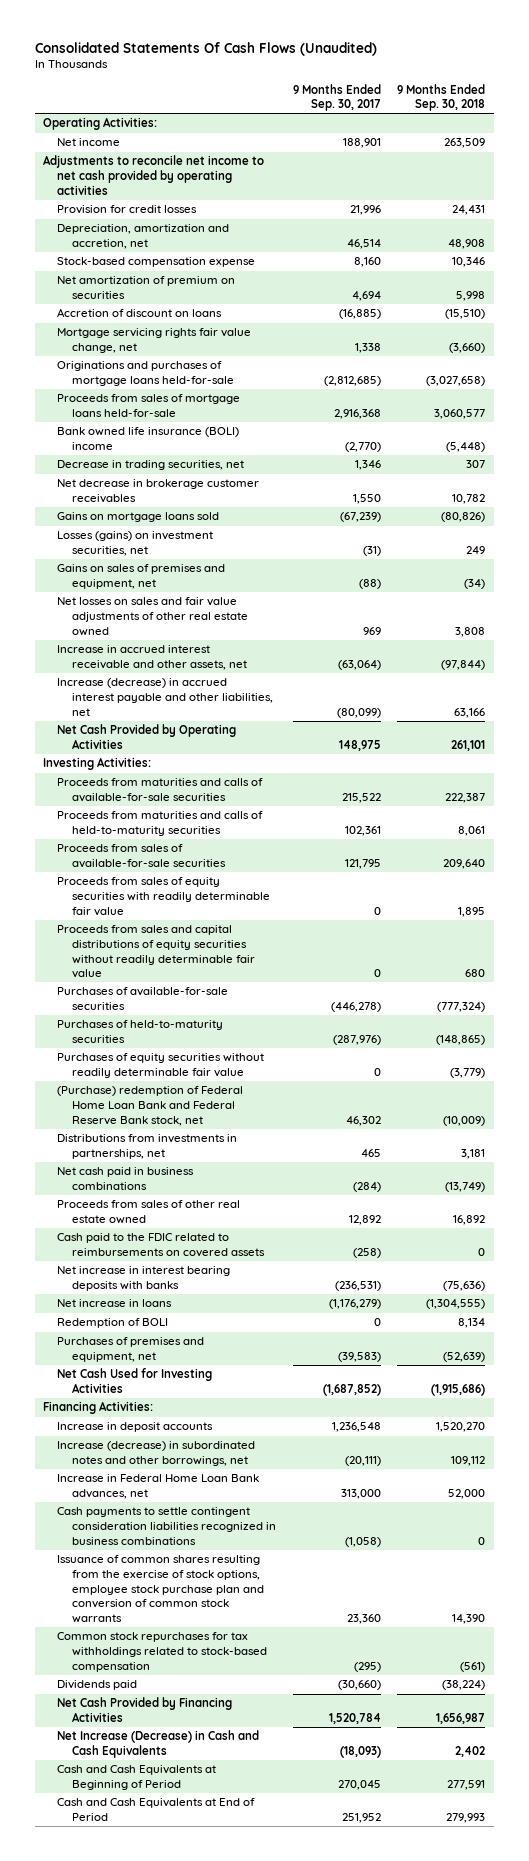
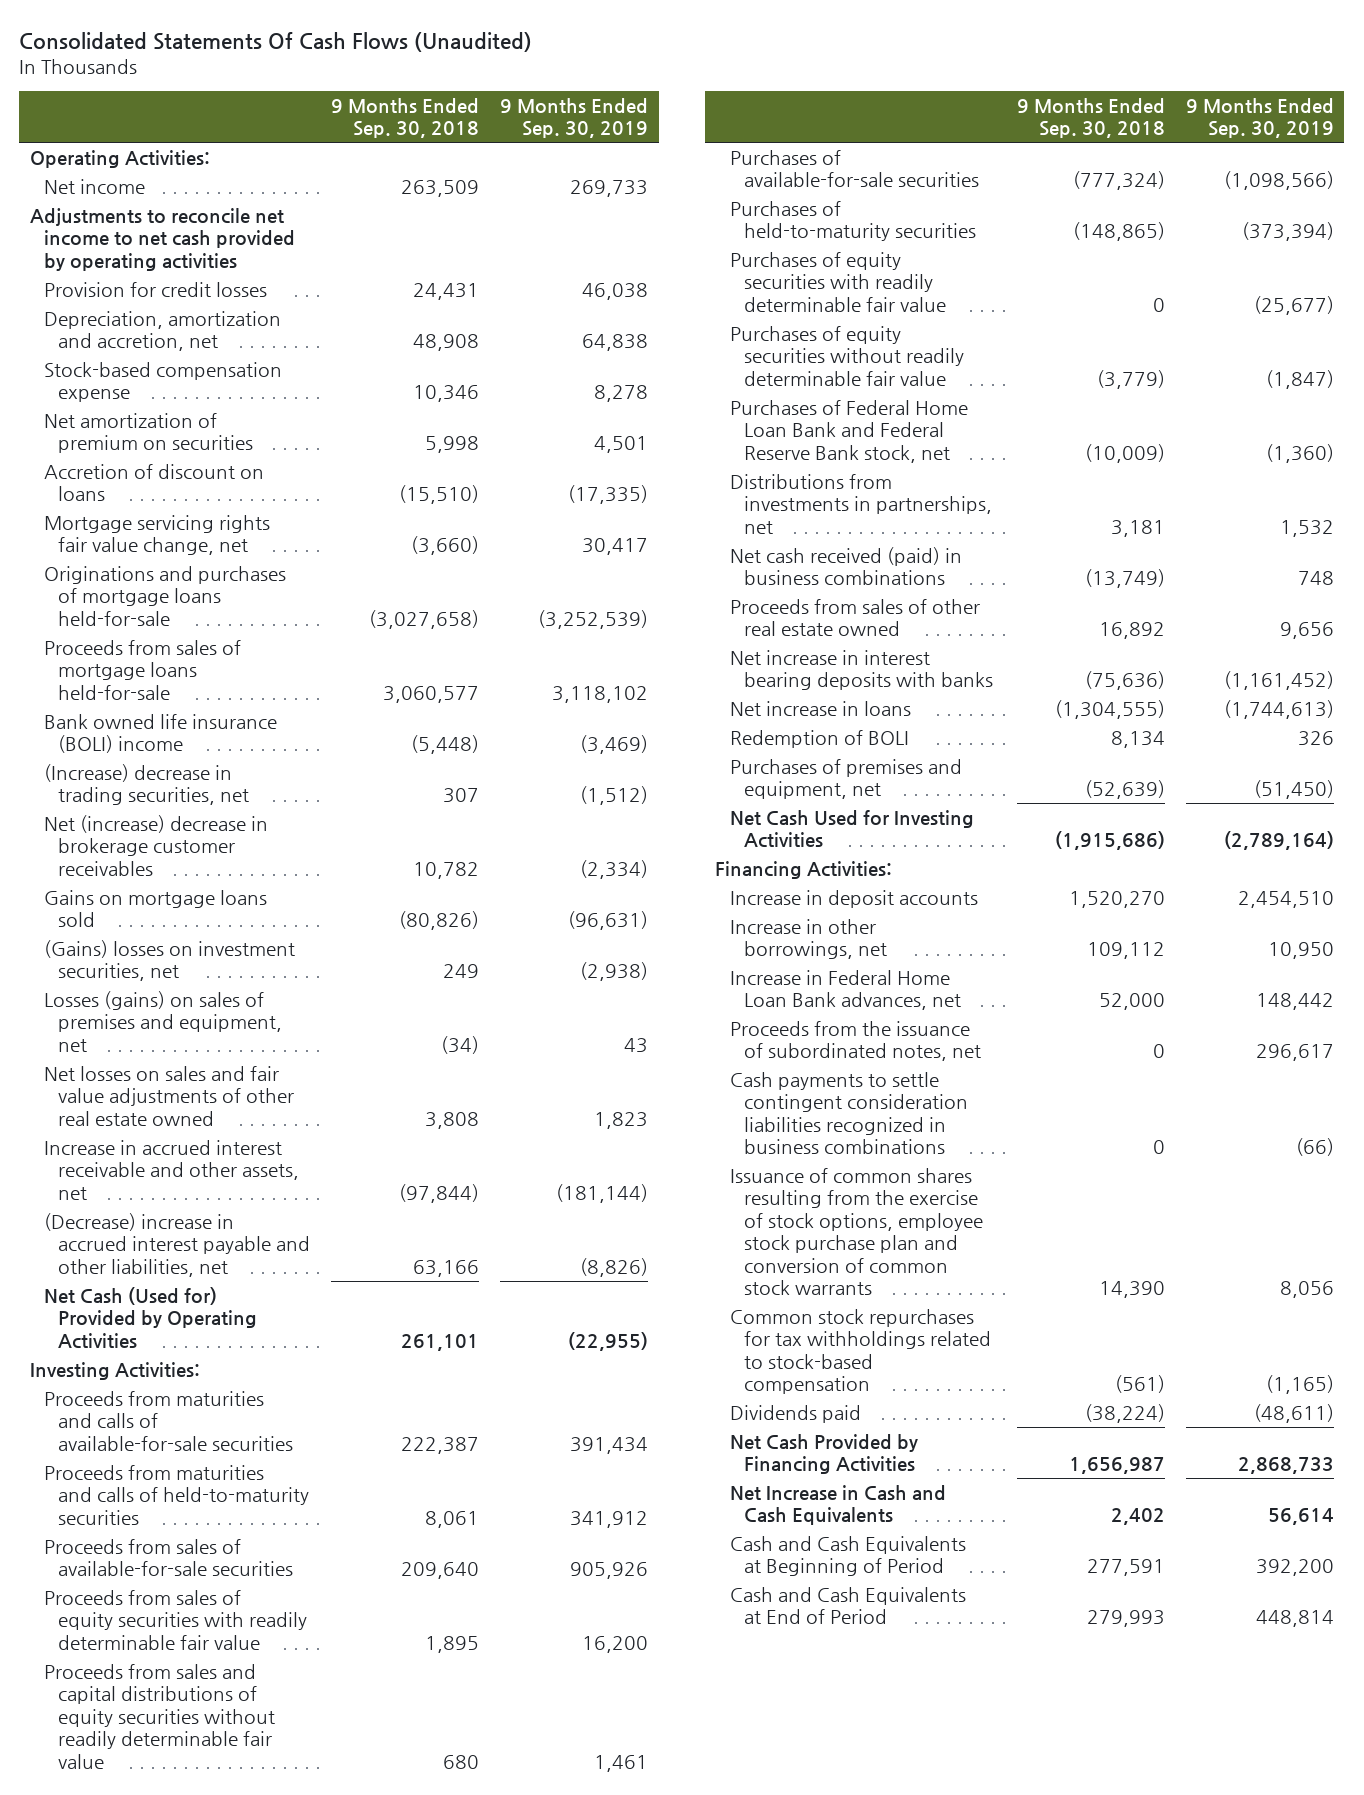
[292,83,381,112] 9 Months Ended Sep. 30, 2017 -> none
none -> [500,97,649,139] 9 Months Ended Sep. 30, 2019
[57,460,245,471] Decrease in trading securities, net -> [43,763,250,806] (Increase) decrease in trading securities, net
[57,479,260,503] Net decrease in brokerage customer receivables -> [43,814,268,876] Net (increase) decrease in brokerage customer receivables
[57,531,214,556] Losses (gains) on investment securities, net -> [43,939,295,982] (Gains) losses on investment securities, net
[57,564,226,589] Gains on sales of premises and equipment, net -> [43,990,283,1052] Losses (gains) on sales of premises and equipment, net
[57,678,273,716] Increase (decrease) in accrued interest payable and other liabilities, net -> [43,1212,311,1277] (Decrease) increase in accrued interest payable and other liabilities, net
[57,724,237,749] Net Cash Provided by Operating Activities -> [43,1286,258,1349] Net Cash (Used for) Provided by Operating Activities
none -> [729,251,947,312] Purchases of equity securities with readily determinable fair value
[57,1086,244,1126] (Purchase) redemption of Federal Home Loan Bank and Federal Reserve Bank stock, net -> [729,399,968,463] Purchases of Federal Home Loan Bank and Federal Reserve Bank stock, net
[57,1167,195,1190] Net cash paid in business combinations -> [729,546,962,586] Net cash received (paid) in business combinations
[57,1233,265,1257] Cash paid to the FDIC related to reimbursements on covered assets -> none
[57,1441,256,1466] Increase (decrease) in subordinated notes and other borrowings, net -> [729,918,888,960] Increase in other borrowings, net
none -> [729,1020,982,1062] Proceeds from the issuance of subordinated notes, net
[57,1730,260,1758] Net Increase (Decrease) in Cash and Cash Equivalents -> [729,1484,946,1526] Net Increase in Cash and Cash Equivalents

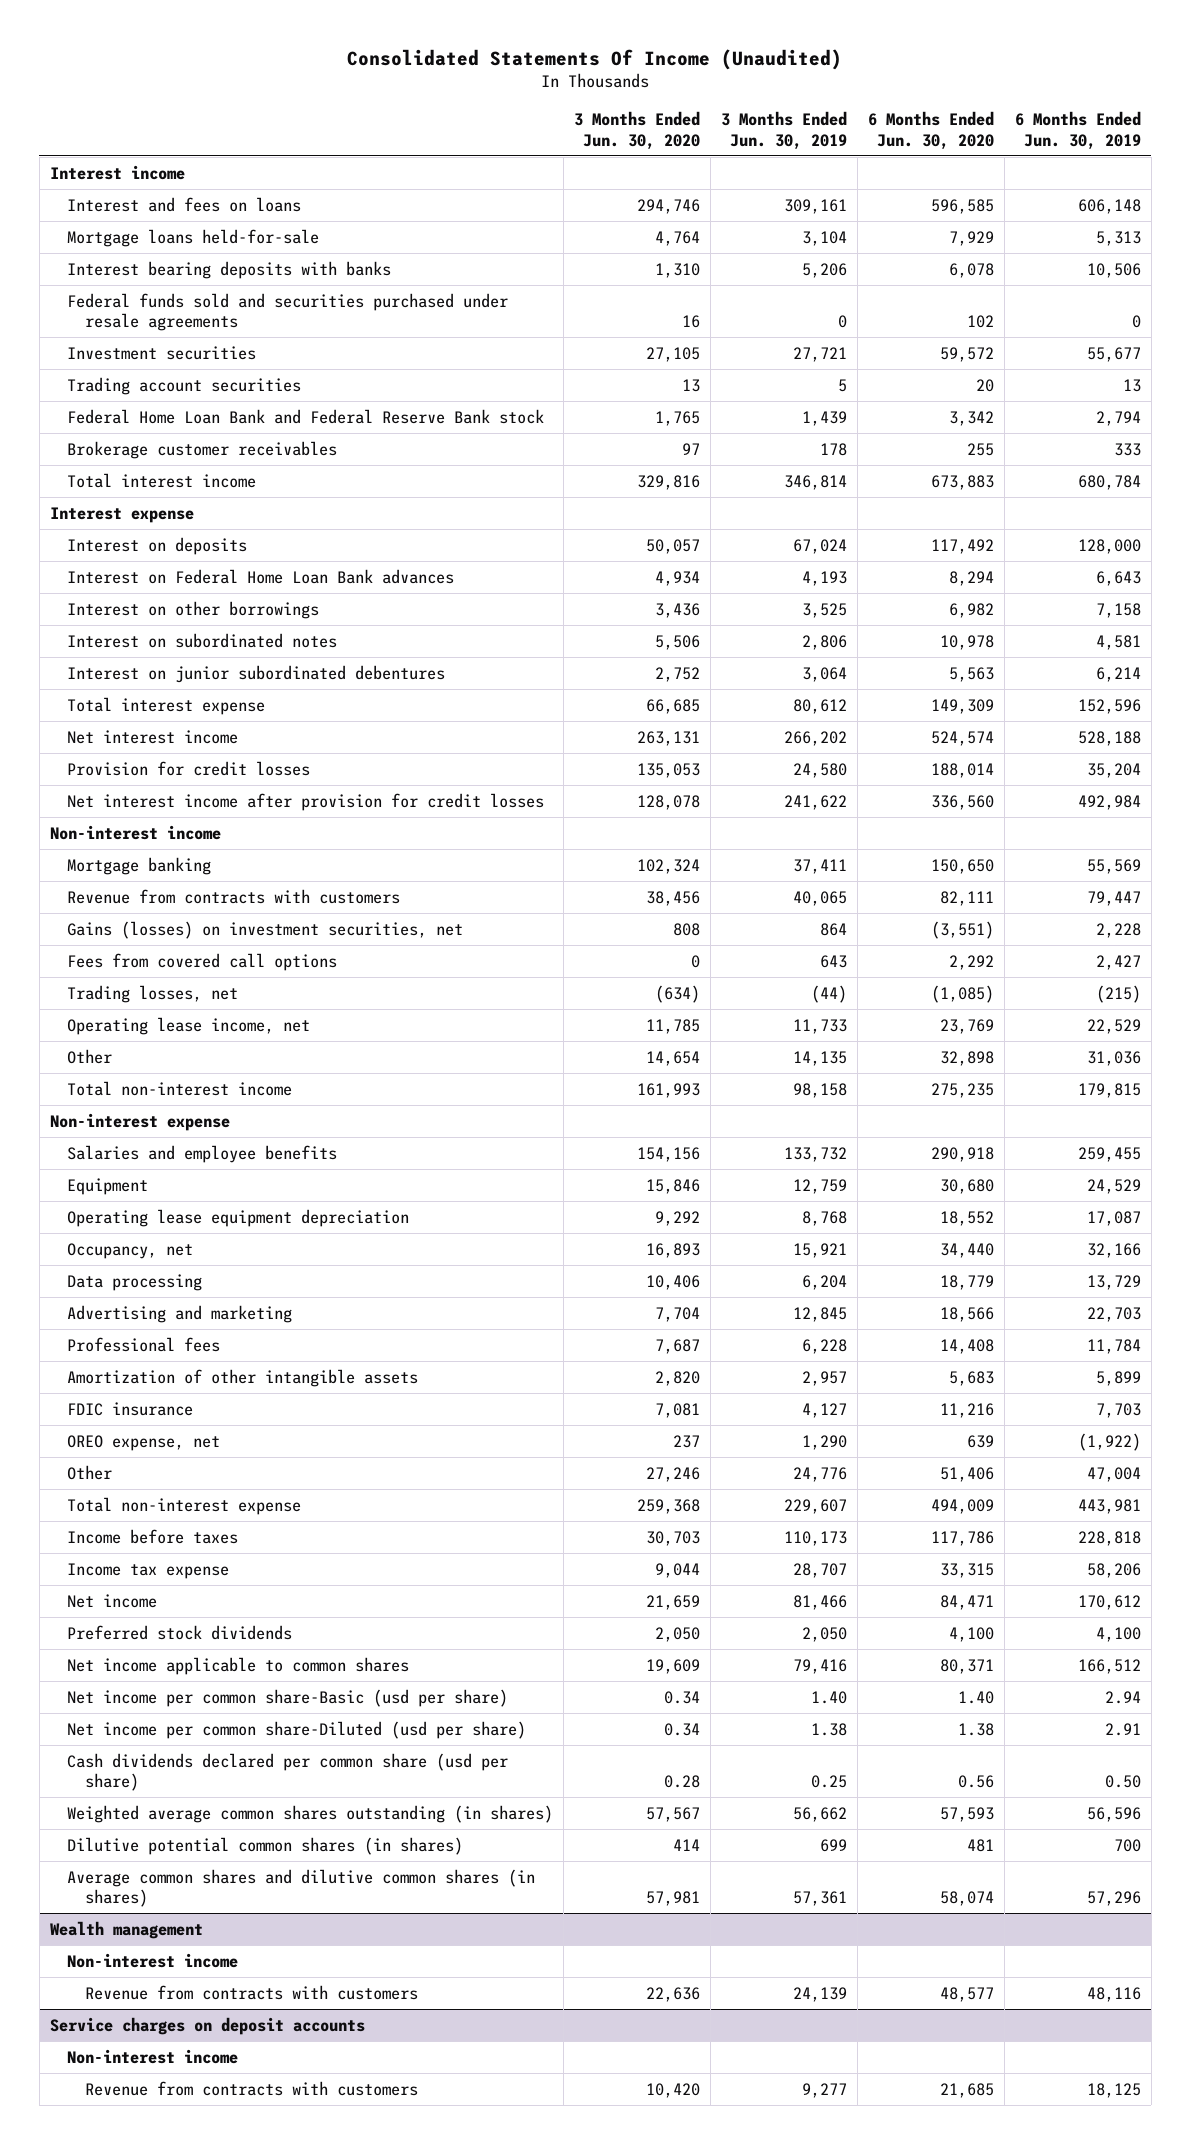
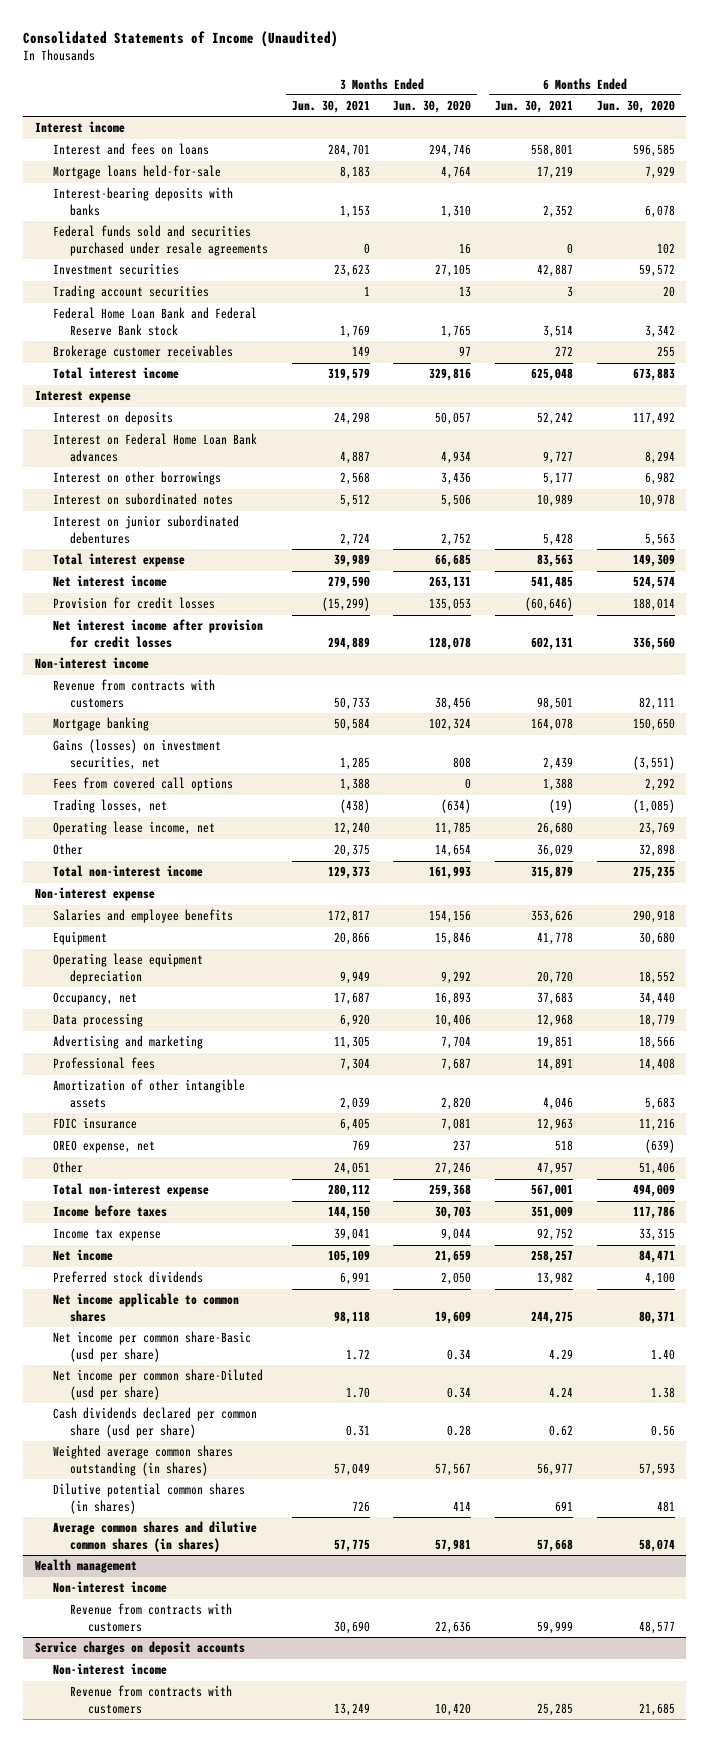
[347,48,843,70] Consolidated Statements Of Income (Unaudited) -> [23,31,339,48] Consolidated Statements of Income (Unaudited)
[721,111,848,150] 3 Months Ended Jun. 30, 2019 -> none
[1014,111,1141,150] 6 Months Ended Jun. 30, 2019 -> none
none -> [291,100,370,114] Jun. 30, 2021
none -> [495,100,574,114] Jun. 30, 2021
[67,260,392,279] Interest bearing deposits with banks -> [52,187,233,216] Interest-bearing deposits with banks
[67,856,212,875] Mortgage banking -> [52,717,149,732] Mortgage banking
[967,1434,995,1448] 639 -> [644,1139,675,1154] (639)

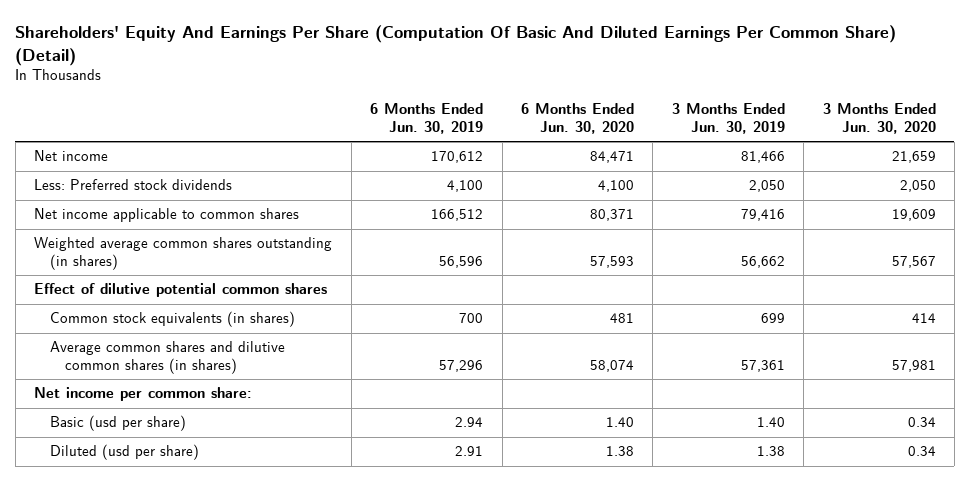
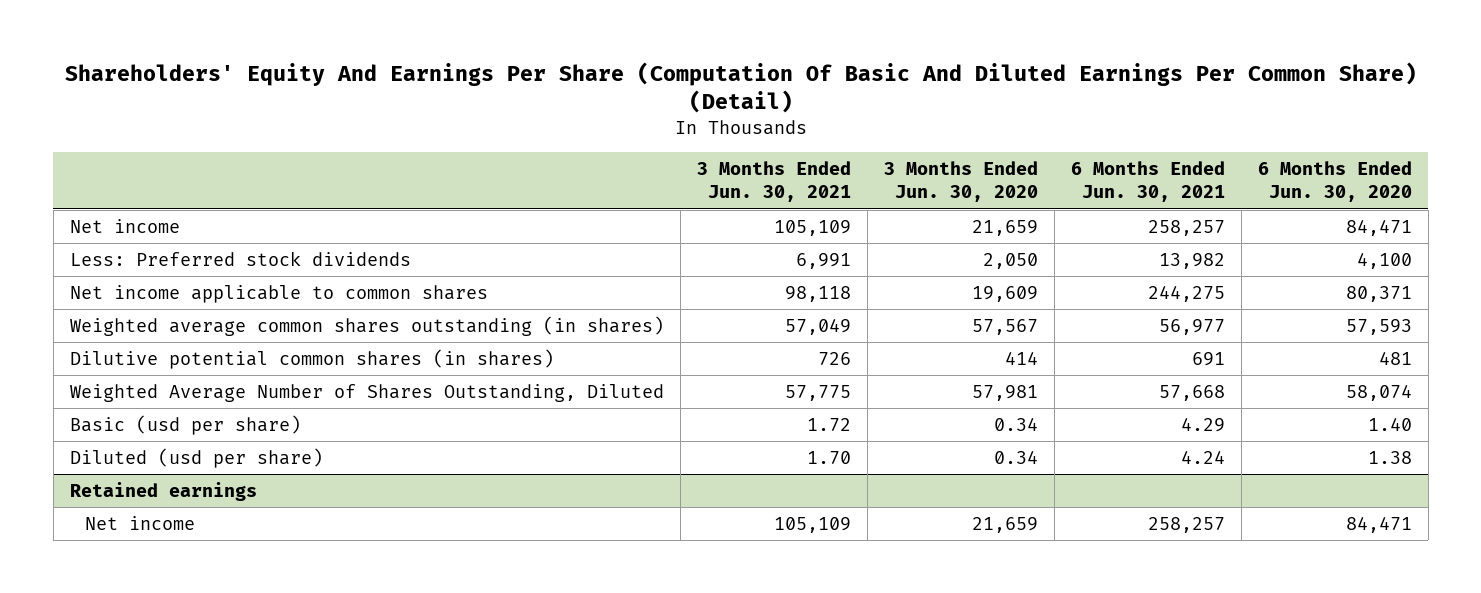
[370,103,484,134] 6 Months Ended Jun. 30, 2019 -> none
[671,103,785,134] 3 Months Ended Jun. 30, 2019 -> none
none -> [696,160,851,203] 3 Months Ended Jun. 30, 2021
none -> [1070,160,1225,203] 6 Months Ended Jun. 30, 2021
[34,283,328,298] Effect of dilutive potential common shares -> none
[34,387,253,402] Net income per common share: -> none
[49,311,295,328] Common stock equivalents (in shares) -> [69,348,554,369] Dilutive potential common shares (in shares)
[49,341,285,374] Average common shares and dilutive common shares (in shares) -> [69,383,664,402] Weighted Average Number of Shares Outstanding, Diluted
none -> [69,481,257,501] Retained earnings
none -> [84,515,195,530] Net income

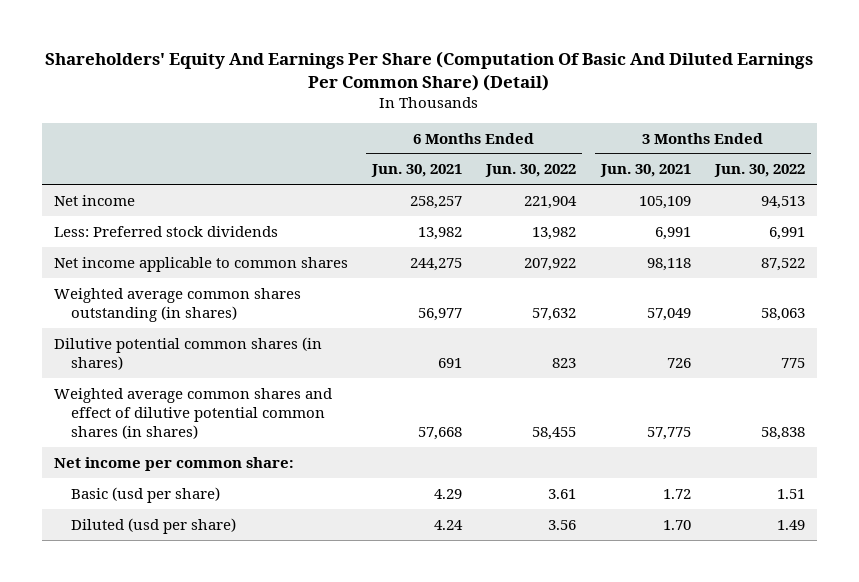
[883,160,1038,203] 3 Months Ended Jun. 30, 2020 -> none
[1257,160,1412,203] 6 Months Ended Jun. 30, 2020 -> none
none -> [485,164,577,178] Jun. 30, 2022
none -> [713,164,805,178] Jun. 30, 2022
[69,383,664,402] Weighted Average Number of Shares Outstanding, Diluted -> [54,387,333,439] Weighted average common shares and effect of dilutive potential common shares (in shares)
none -> [54,456,295,471] Net income per common share:
[69,481,257,501] Retained earnings -> none
[84,515,195,530] Net income -> none

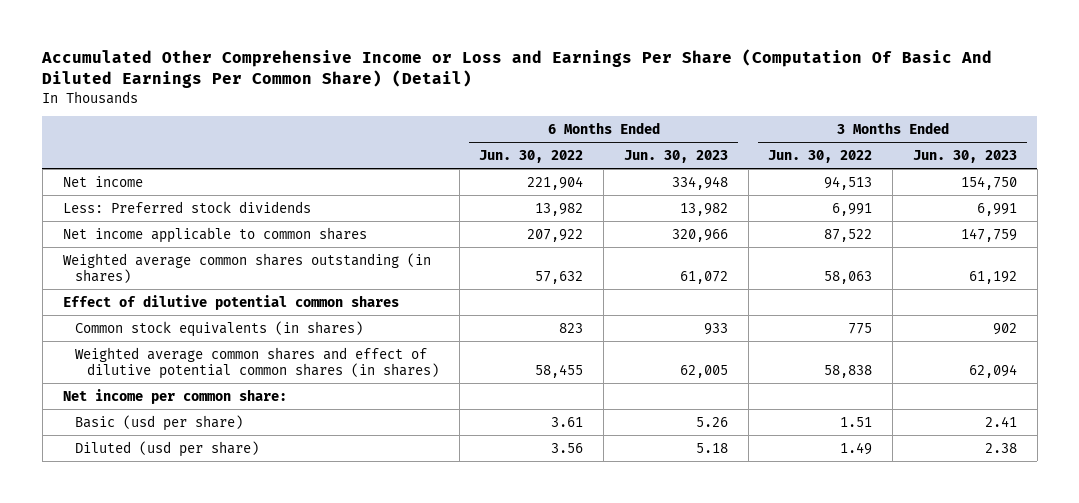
[45,51,814,92] Shareholders' Equity And Earnings Per Share (Computation Of Basic And Diluted Earnings Per Common Share) (Detail) -> [41,49,993,89] Accumulated Other Comprehensive Income or Loss and Earnings Per Share (Computation Of Basic And Diluted Earnings Per Common Share) (Detail)
[371,164,463,178] Jun. 30, 2021 -> none
[599,164,691,178] Jun. 30, 2021 -> none
none -> [623,149,728,163] Jun. 30, 2023
none -> [912,149,1017,163] Jun. 30, 2023
none -> [62,294,399,310] Effect of dilutive potential common shares
[54,336,323,370] Dilutive potential common shares (in shares) -> [74,320,363,337] Common stock equivalents (in shares)

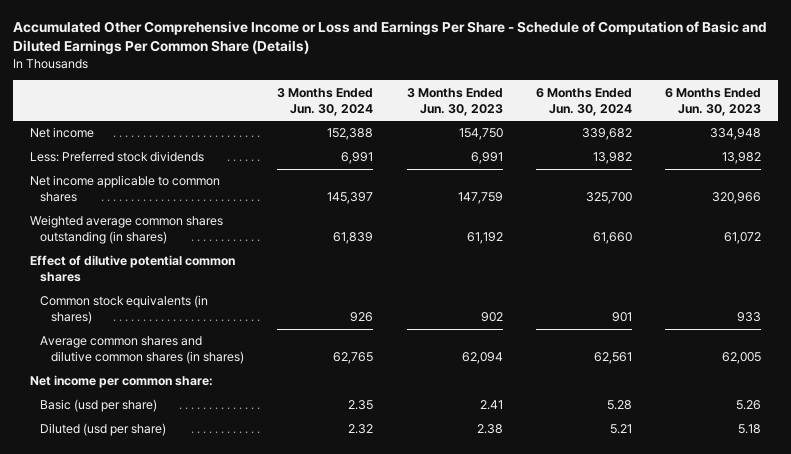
[41,49,993,89] Accumulated Other Comprehensive Income or Loss and Earnings Per Share (Computation Of Basic And Diluted Earnings Per Common Share) (Detail) -> [12,21,767,55] Accumulated Other Comprehensive Income or Loss and Earnings Per Share - Schedule of Computation of Basic and Diluted Earnings Per Common Share (Details)
[479,149,584,163] Jun. 30, 2022 -> none
[768,149,873,163] Jun. 30, 2022 -> none
none -> [277,87,374,116] 3 Months Ended Jun. 30, 2024
none -> [535,87,632,116] 6 Months Ended Jun. 30, 2024
[74,346,439,379] Weighted average common shares and effect of dilutive potential common shares (in shares) -> [40,336,244,365] Average common shares and dilutive common shares (in shares)

